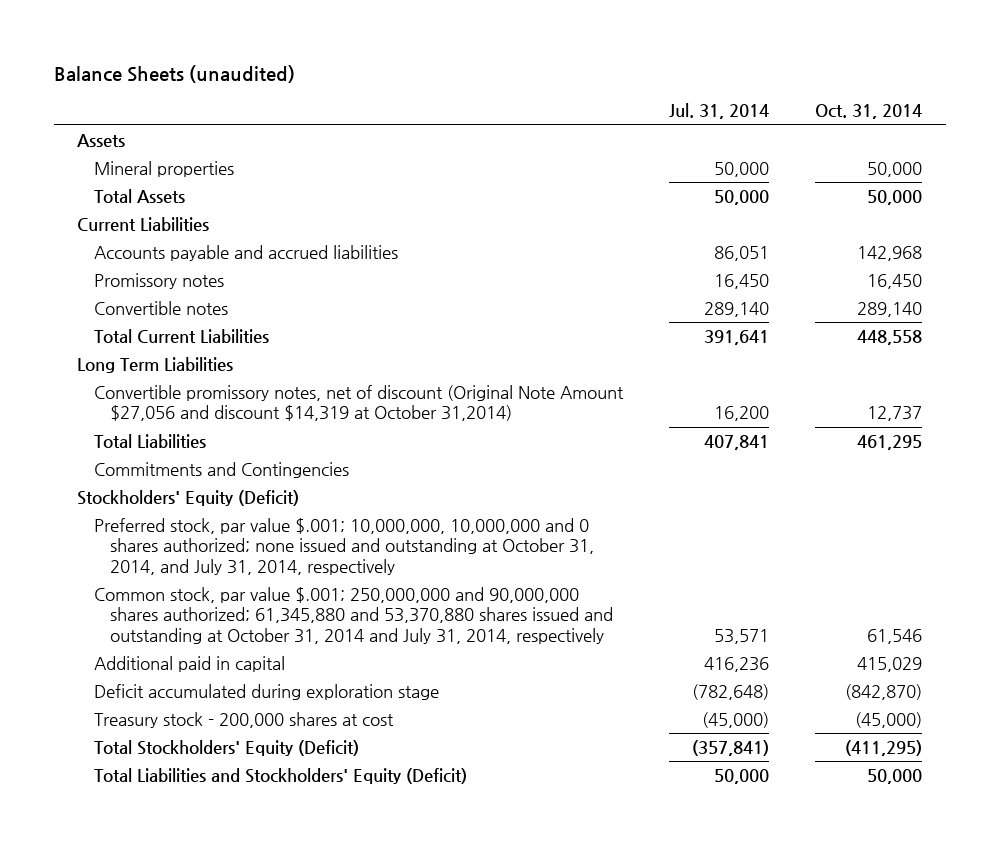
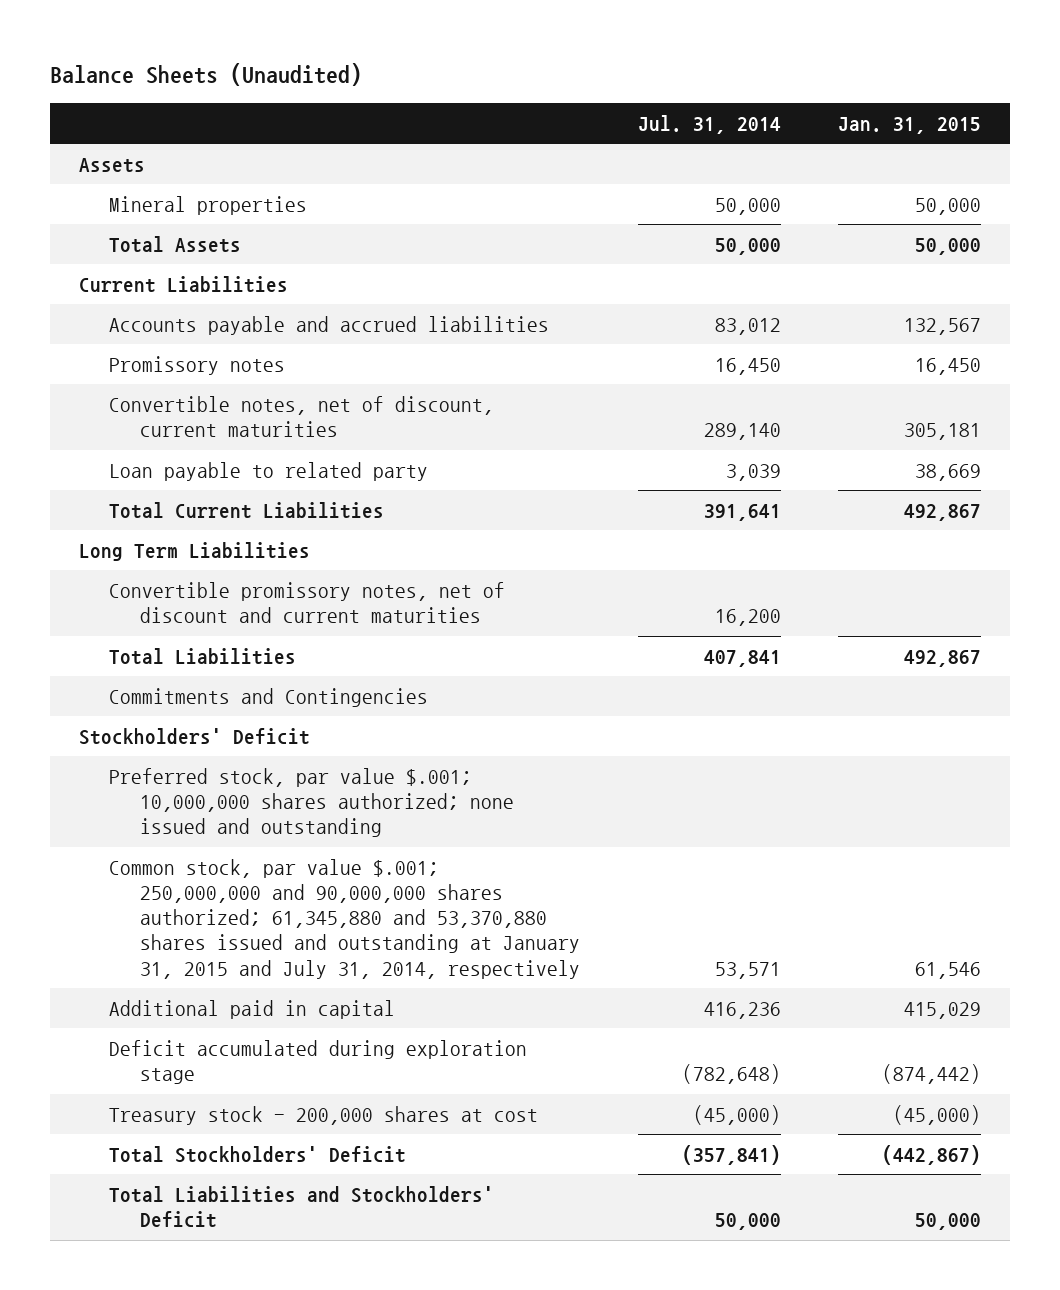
[53,64,295,83] Balance Sheets (unaudited) -> [49,63,362,87] Balance Sheets (Unaudited)
[815,104,923,120] Oct. 31, 2014 -> none
none -> [838,116,982,134] Jan. 31, 2015
[713,245,769,261] 86,051 -> [714,317,781,335] 83,012
[93,300,228,315] Convertible notes -> [109,395,495,438] Convertible notes, net of discount, current maturities
none -> [109,461,429,481] Loan payable to related party
[93,384,624,422] Convertible promissory notes, net of discount (Original Note Amount $27,056 and discount $14,319 at October 31,2014) -> [109,581,506,624] Convertible promissory notes, net of discount and current maturities
[77,489,300,506] Stockholders' Equity (Deficit) -> [78,727,310,745] Stockholders' Deficit
[93,517,595,576] Preferred stock, par value $.001; 10,000,000, 10,000,000 and 0 shares authorized; none issued and outstanding at October 31, 2014, and July 31, 2014, respectively -> [109,767,514,838] Preferred stock, par value $.001; 10,000,000 shares authorized; none issued and outstanding
[93,586,614,645] Common stock, par value $.001; 250,000,000 and 90,000,000 shares authorized; 61,345,880 and 53,370,880 shares issued and outstanding at October 31, 2014 and July 31, 2014, respectively -> [109,858,580,979] Common stock, par value $.001; 250,000,000 and 90,000,000 shares authorized; 61,345,880 and 53,370,880 shares issued and outstanding at January 31, 2015 and July 31, 2014, respectively
[93,739,359,756] Total Stockholders' Equity (Deficit) -> [109,1145,407,1163] Total Stockholders' Deficit
[93,767,467,784] Total Liabilities and Stockholders' Equity (Deficit) -> [109,1185,495,1229] Total Liabilities and Stockholders' Deficit

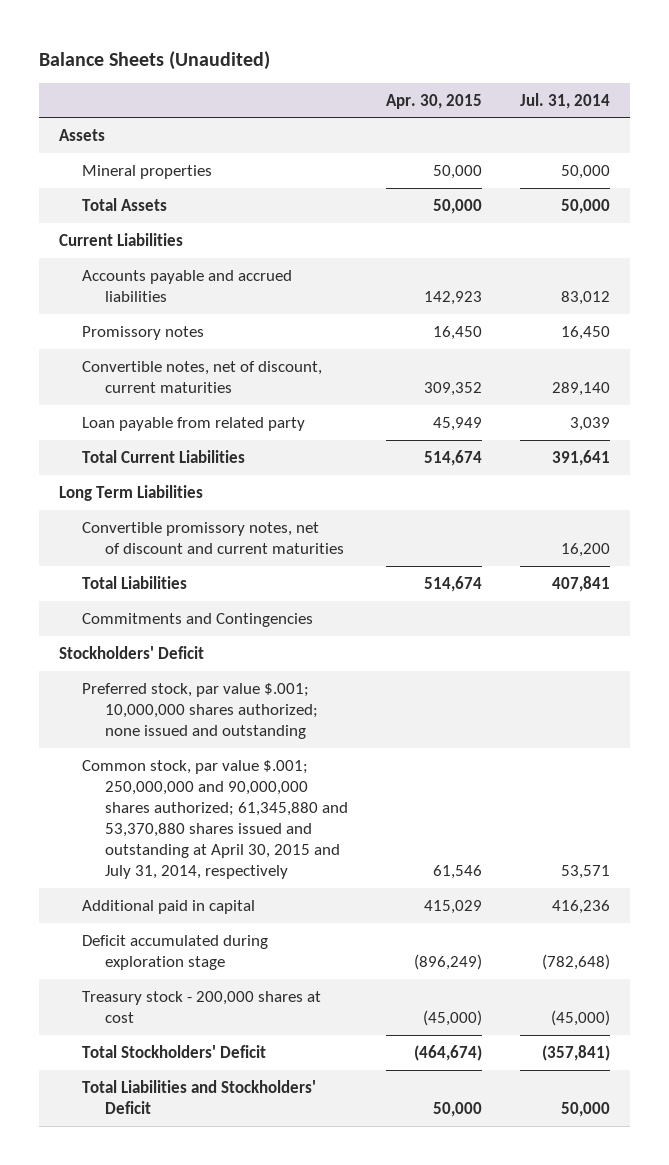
[838,116,982,134] Jan. 31, 2015 -> none
none -> [386,93,483,109] Apr. 30, 2015
[109,461,429,481] Loan payable to related party -> [81,416,305,431] Loan payable from related party
[109,858,580,979] Common stock, par value $.001; 250,000,000 and 90,000,000 shares authorized; 61,345,880 and 53,370,880 shares issued and outstanding at January 31, 2015 and July 31, 2014, respectively -> [81,759,348,880] Common stock, par value $.001; 250,000,000 and 90,000,000 shares authorized; 61,345,880 and 53,370,880 shares issued and outstanding at April 30, 2015 and July 31, 2014, respectively

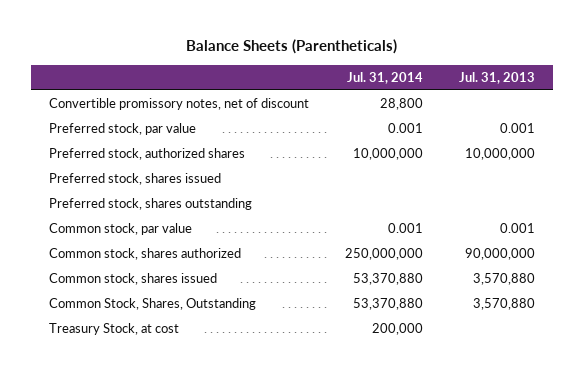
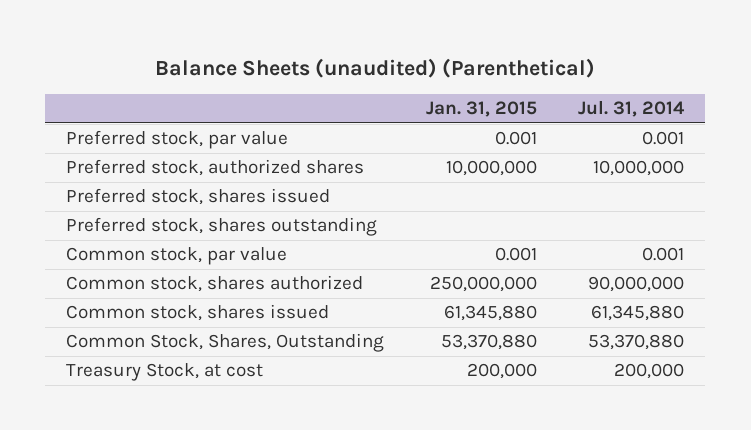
[185,39,397,55] Balance Sheets (Parentheticals) -> [155,57,596,78] Balance Sheets (unaudited) (Parenthetical)
[458,71,535,84] Jul. 31, 2013 -> none
none -> [425,101,537,118] Jan. 31, 2015
[49,98,310,111] Convertible promissory notes, net of discount -> none
[344,248,423,261] 250,000,000 -> [588,276,685,293] 90,000,000
[352,273,423,286] 53,370,880 -> [591,305,685,322] 61,345,880

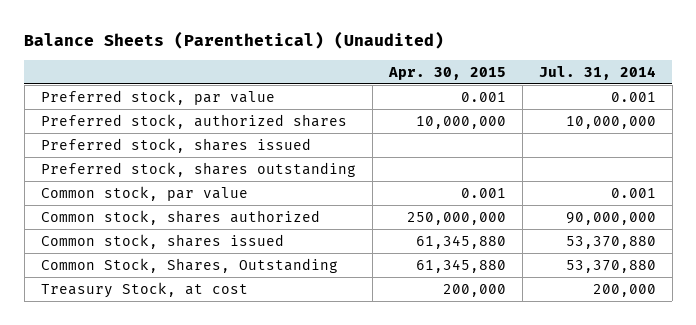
[155,57,596,78] Balance Sheets (unaudited) (Parenthetical) -> [24,30,445,49] Balance Sheets (Parenthetical) (Unaudited)
[425,101,537,118] Jan. 31, 2015 -> none
none -> [387,66,506,80] Apr. 30, 2015
[591,305,685,322] 61,345,880 -> [565,235,656,249] 53,370,880

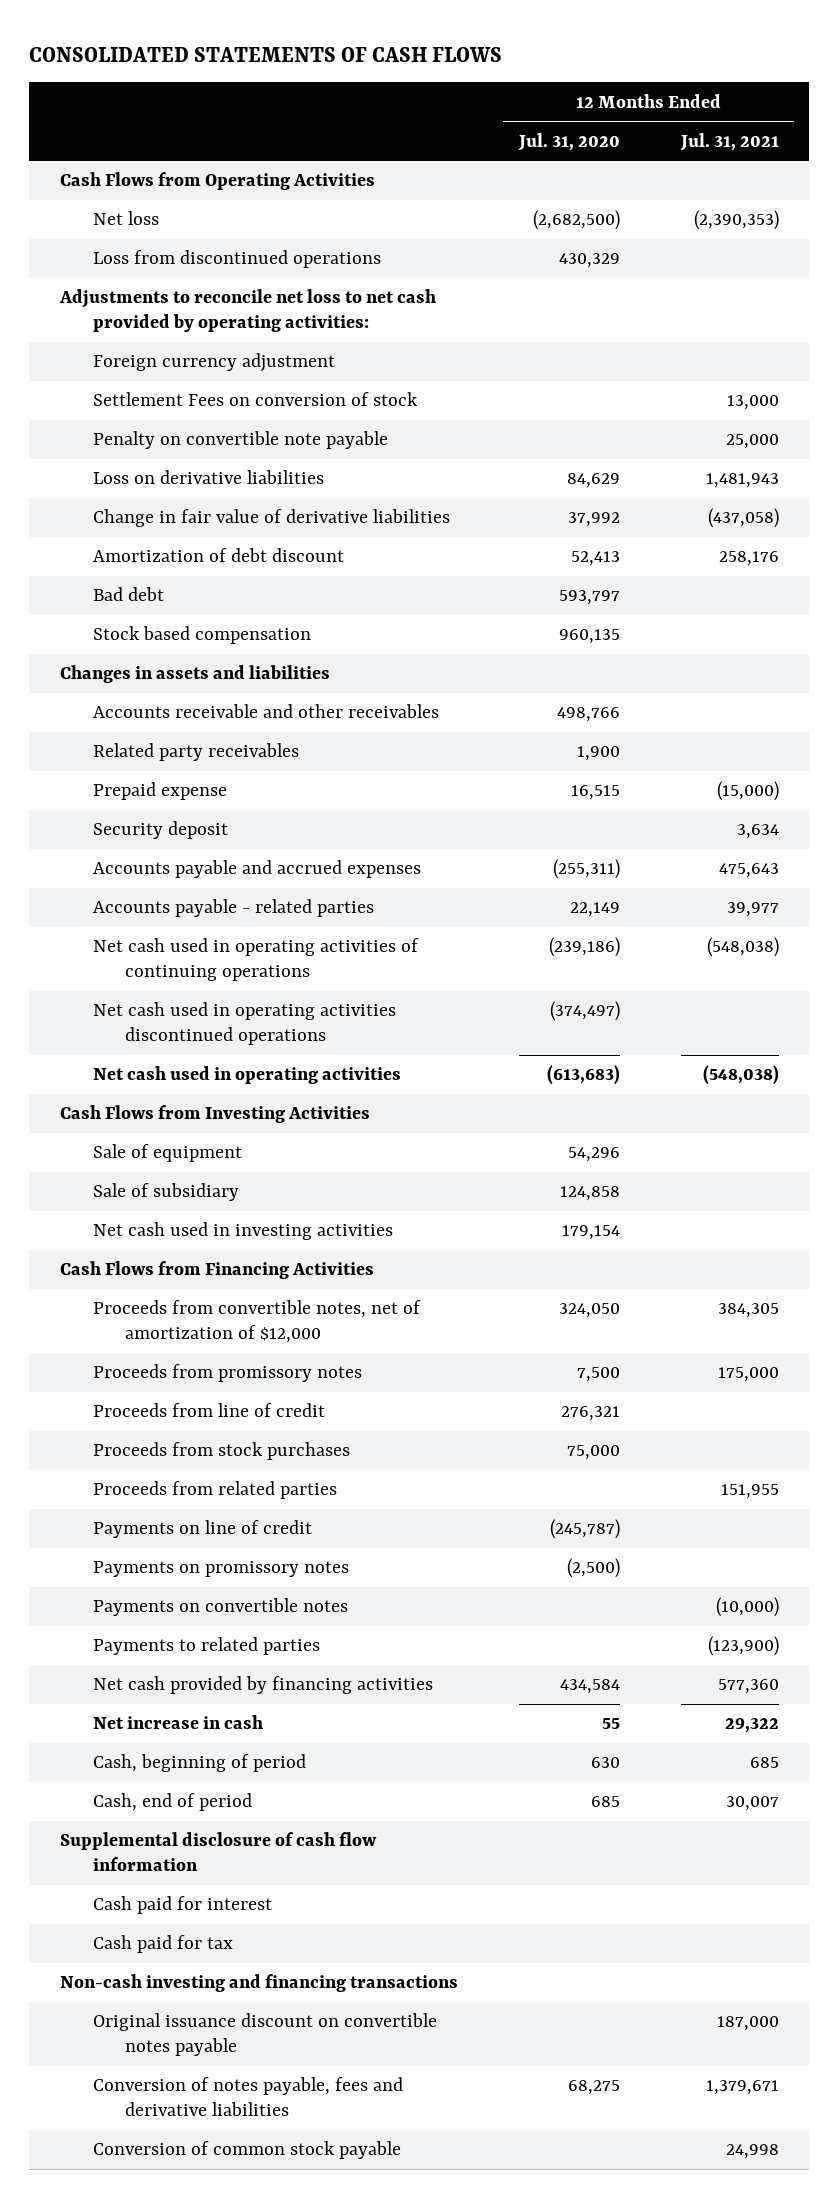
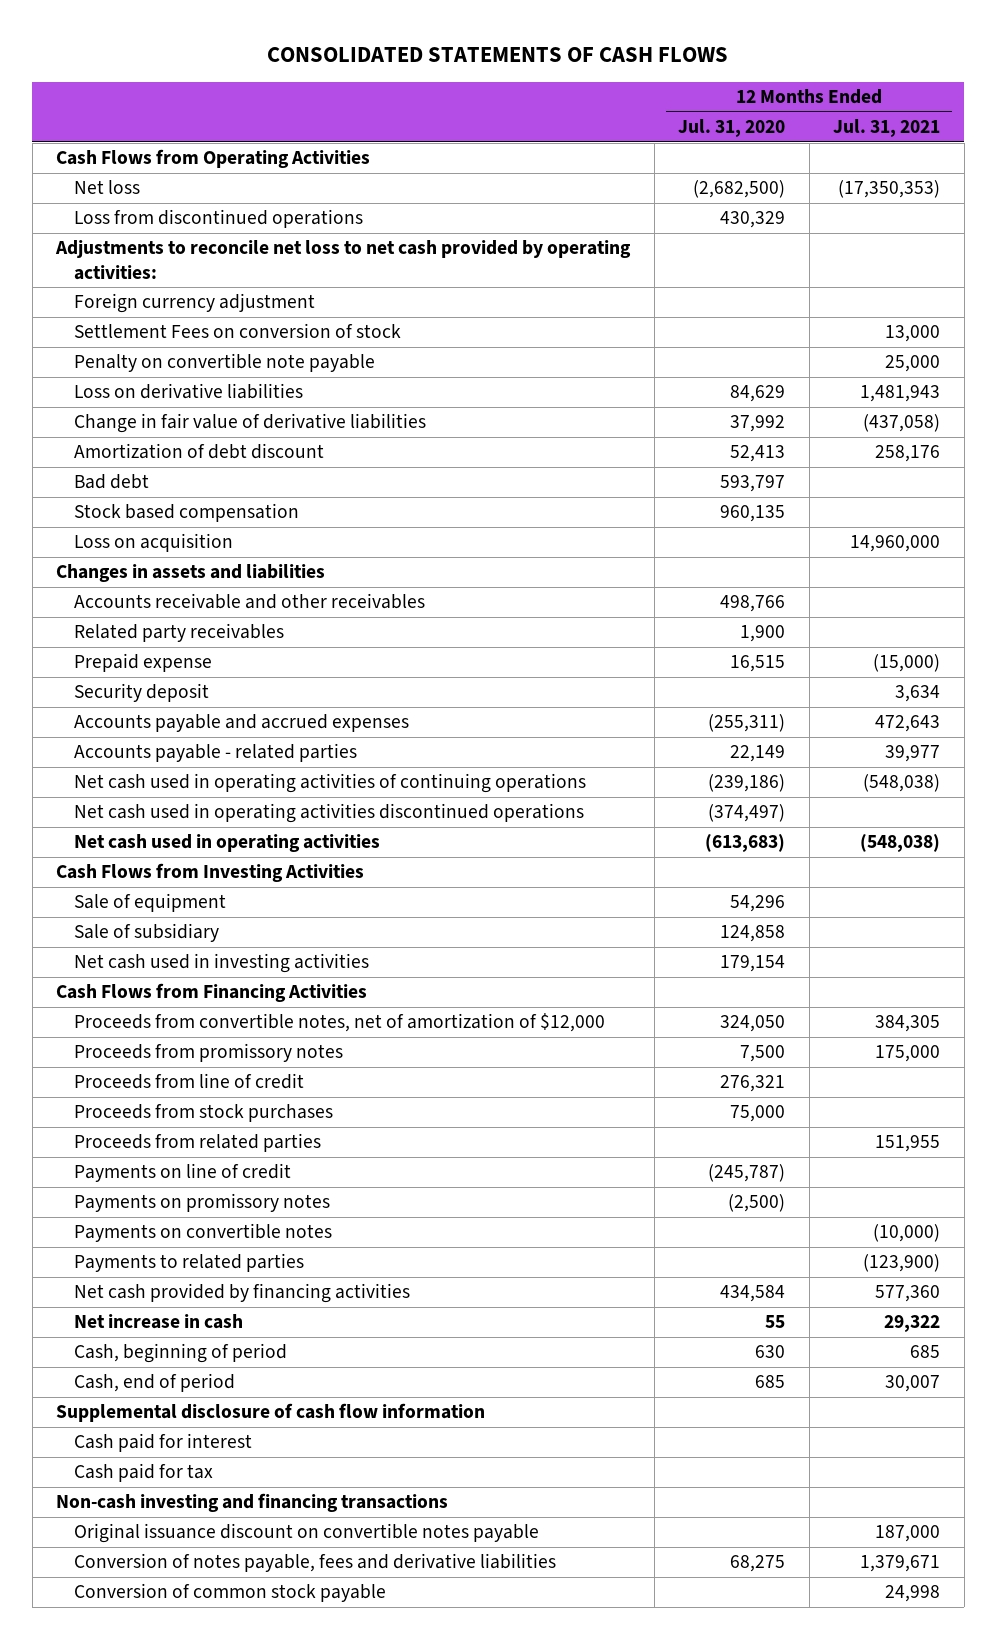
[693,210,779,231] (2,390,353) -> [838,180,941,199] (17,350,353)
none -> [74,533,234,553] Loss on acquisition
[718,863,779,879] 475,643 -> [875,715,941,733] 472,643

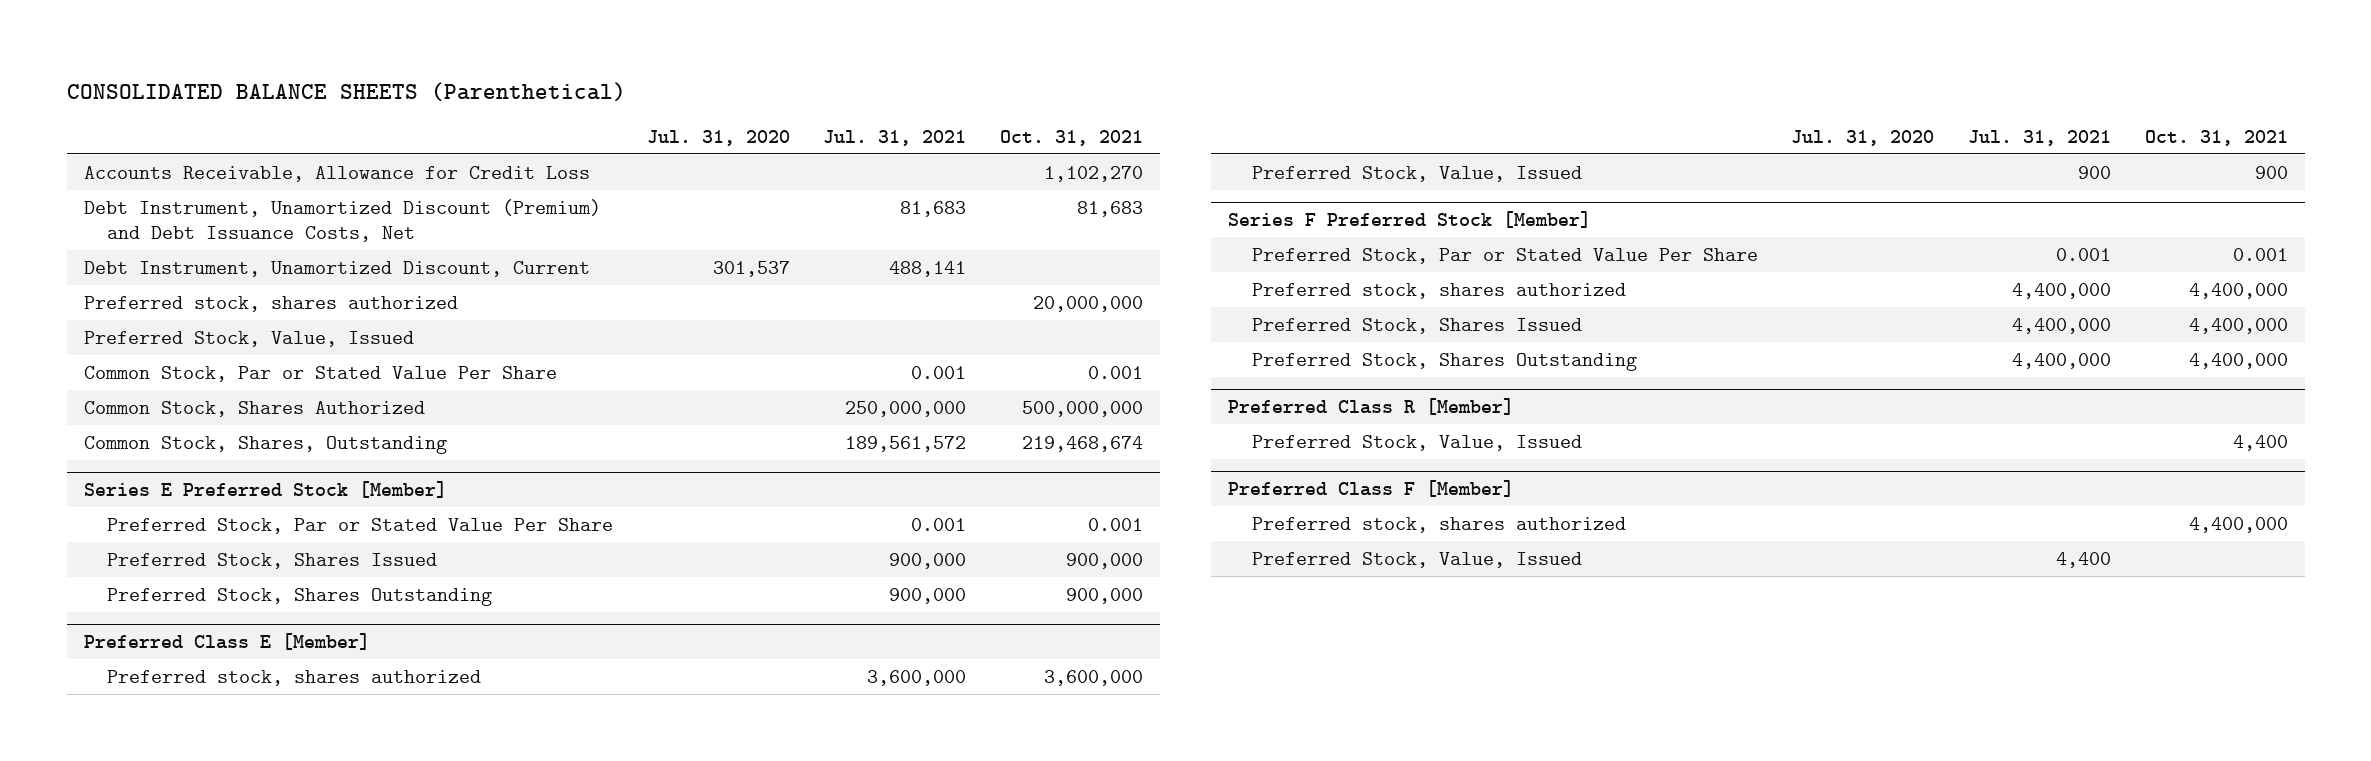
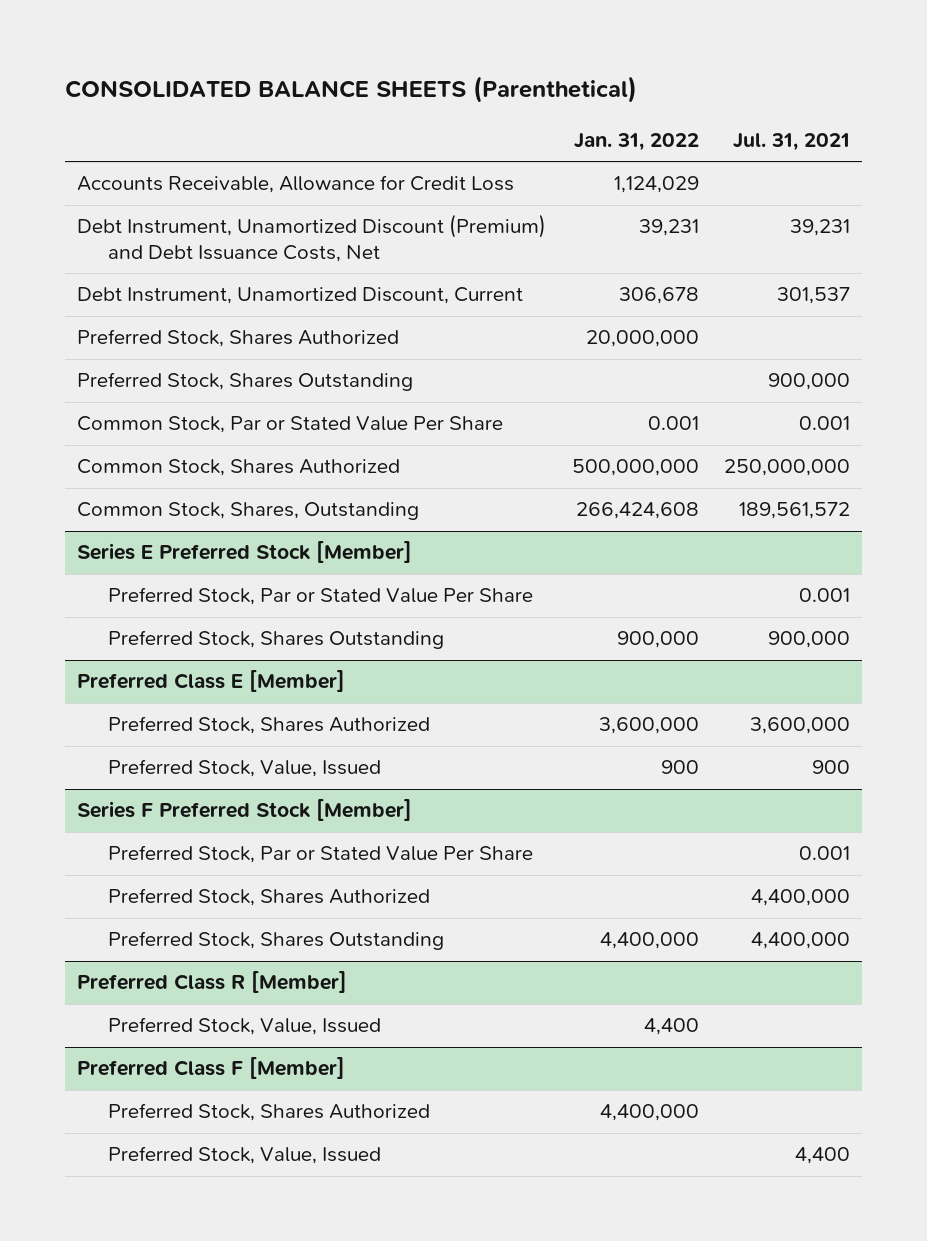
[646,129,790,146] Jul. 31, 2020 -> none
[1000,129,1144,146] Oct. 31, 2021 -> none
none -> [573,132,699,151] Jan. 31, 2022
[83,330,414,347] Preferred Stock, Value, Issued -> none
[900,200,967,217] 81,683 -> [789,219,850,237] 39,231
[889,260,967,277] 488,141 -> [776,287,850,305] 301,537
[83,295,458,312] Preferred stock, shares authorized -> [77,329,400,348] Preferred Stock, Shares Authorized
none -> [77,372,414,392] Preferred Stock, Shares Outstanding
[106,552,437,569] Preferred Stock, Shares Issued -> none
[106,669,481,686] Preferred stock, shares authorized -> [107,716,430,735] Preferred Stock, Shares Authorized
[1251,317,1582,334] Preferred Stock, Shares Issued -> none
[1251,282,1626,299] Preferred stock, shares authorized -> [107,888,430,907] Preferred Stock, Shares Authorized
[1251,516,1626,533] Preferred stock, shares authorized -> [107,1103,430,1122] Preferred Stock, Shares Authorized

